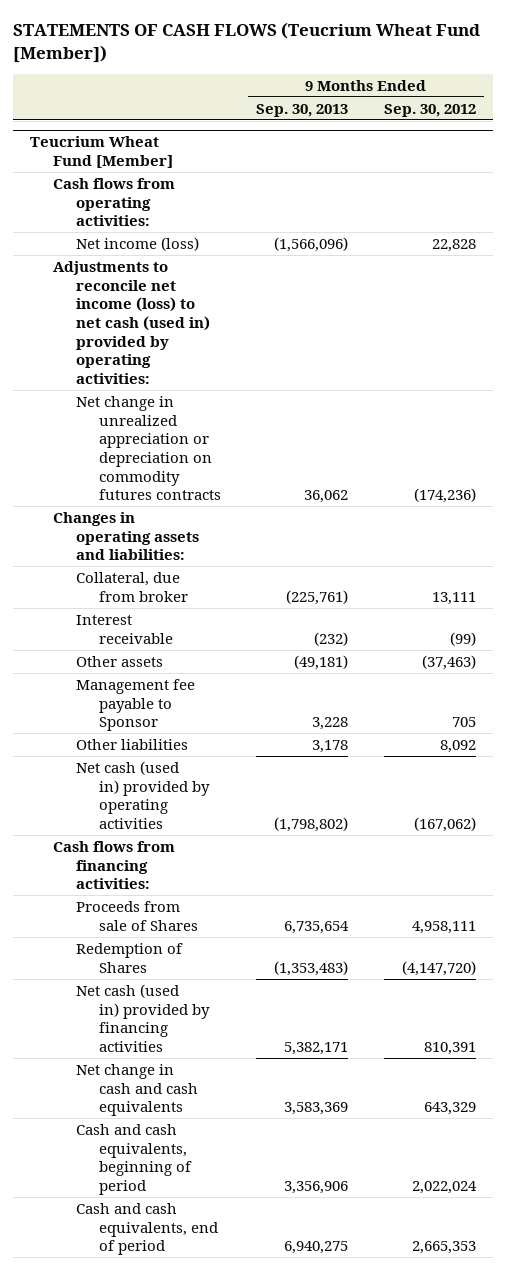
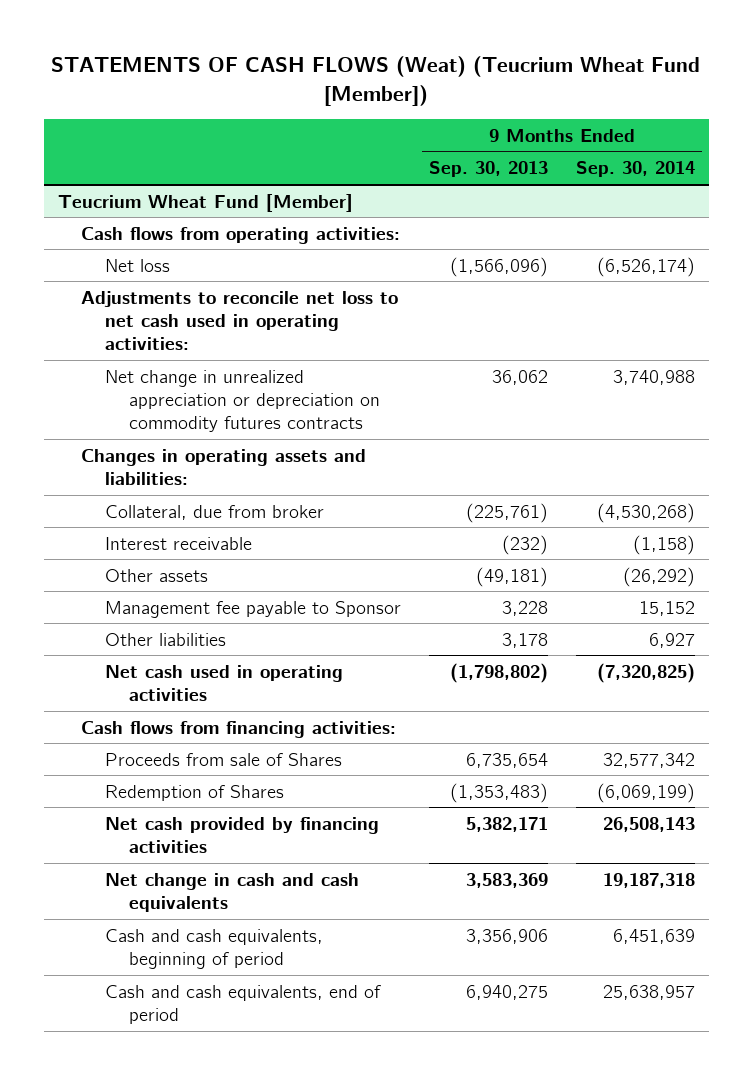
[12,21,480,63] STATEMENTS OF CASH FLOWS (Teucrium Wheat Fund [Member]) -> [51,56,701,107] STATEMENTS OF CASH FLOWS (Weat) (Teucrium Wheat Fund [Member])
[383,103,476,117] Sep. 30, 2012 -> none
none -> [575,161,695,178] Sep. 30, 2014
[76,236,200,251] Net income (loss) -> [105,258,171,272] Net loss
[53,260,211,384] Adjustments to reconcile net income (loss) to net cash (used in) provided by operating activities: -> [81,290,399,351] Adjustments to reconcile net loss to net cash used in operating activities:
[76,760,211,829] Net cash (used in) provided by operating activities -> [105,664,344,701] Net cash used in operating activities
[76,983,211,1052] Net cash (used in) provided by financing activities -> [105,816,380,853] Net cash provided by financing activities

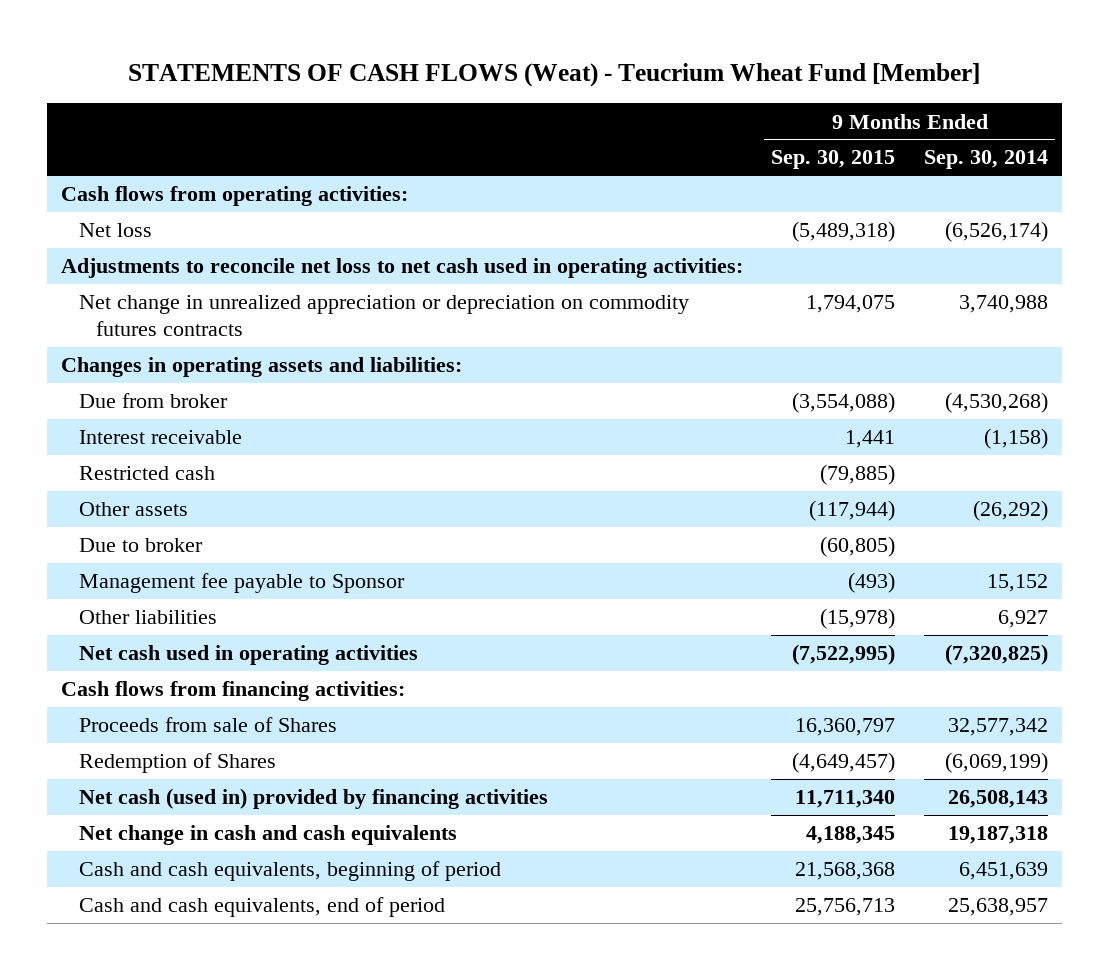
[51,56,701,107] STATEMENTS OF CASH FLOWS (Weat) (Teucrium Wheat Fund [Member]) -> [128,63,981,88] STATEMENTS OF CASH FLOWS (Weat) - Teucrium Wheat Fund [Member]
[428,161,548,178] Sep. 30, 2013 -> none
none -> [771,150,896,170] Sep. 30, 2015
[57,193,353,212] Teucrium Wheat Fund [Member] -> none
[105,504,325,520] Collateral, due from broker -> [78,393,228,409] Due from broker
none -> [78,466,215,481] Restricted cash
none -> [78,538,203,553] Due to broker
[105,816,380,853] Net cash provided by financing activities -> [78,788,548,810] Net cash (used in) provided by financing activities

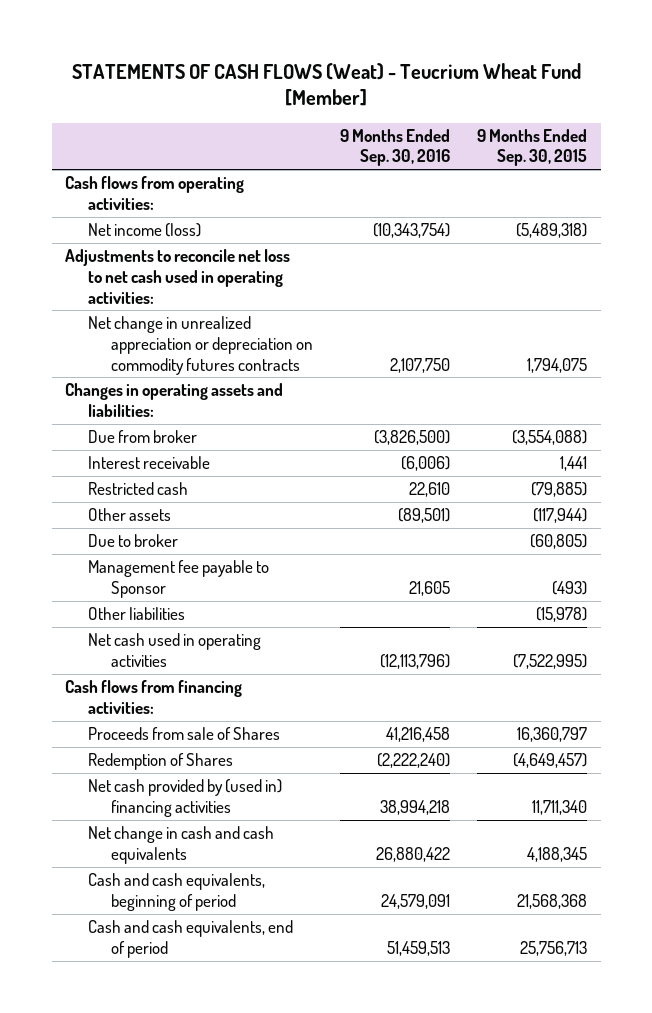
[923,150,1048,170] Sep. 30, 2014 -> none
none -> [340,128,451,167] 9 Months Ended Sep. 30, 2016
[78,223,152,238] Net loss -> [88,223,202,238] Net income (loss)
[78,788,548,810] Net cash (used in) provided by financing activities -> [88,779,283,817] Net cash provided by (used in) financing activities

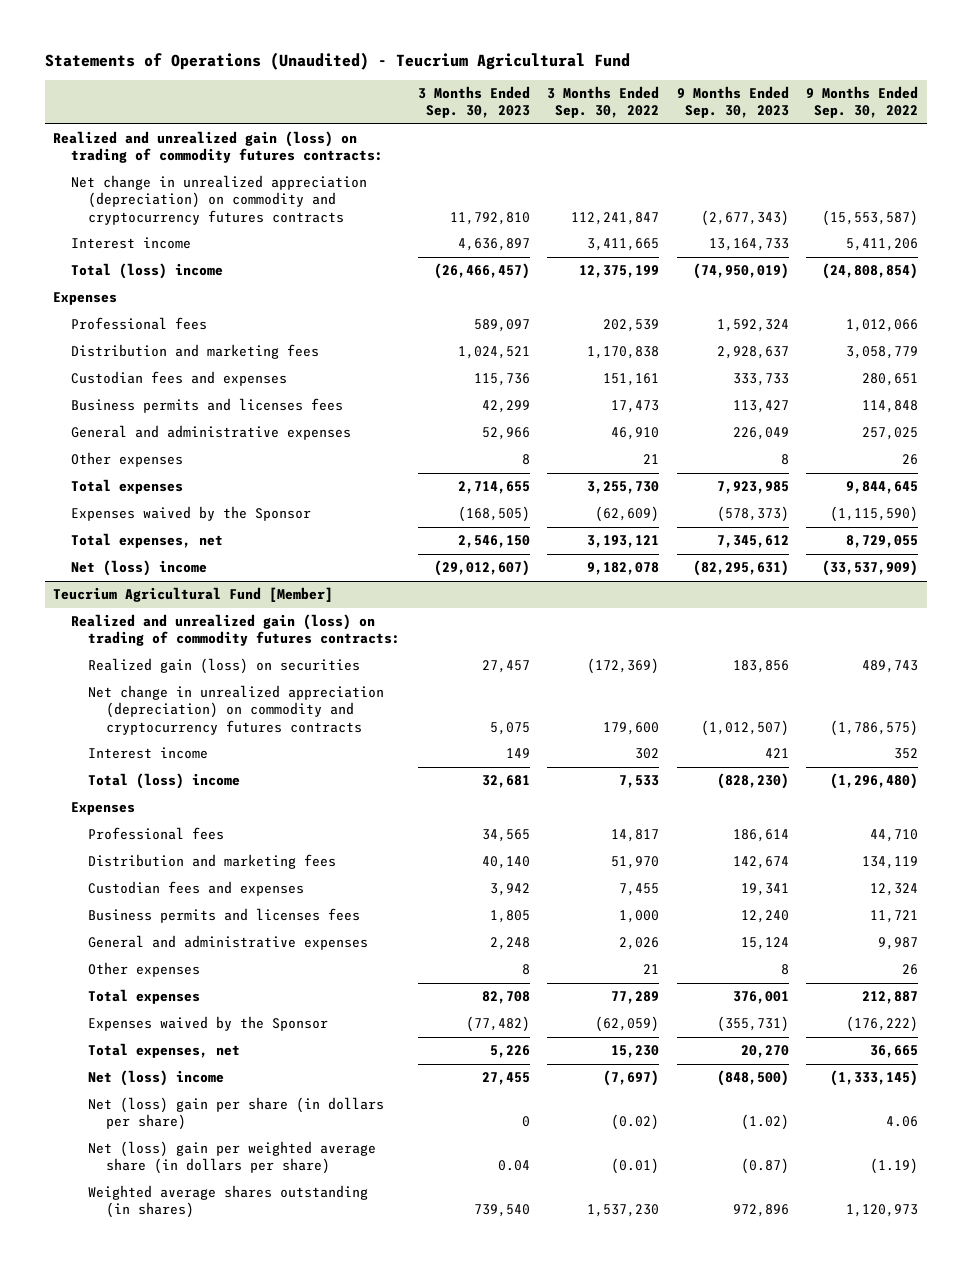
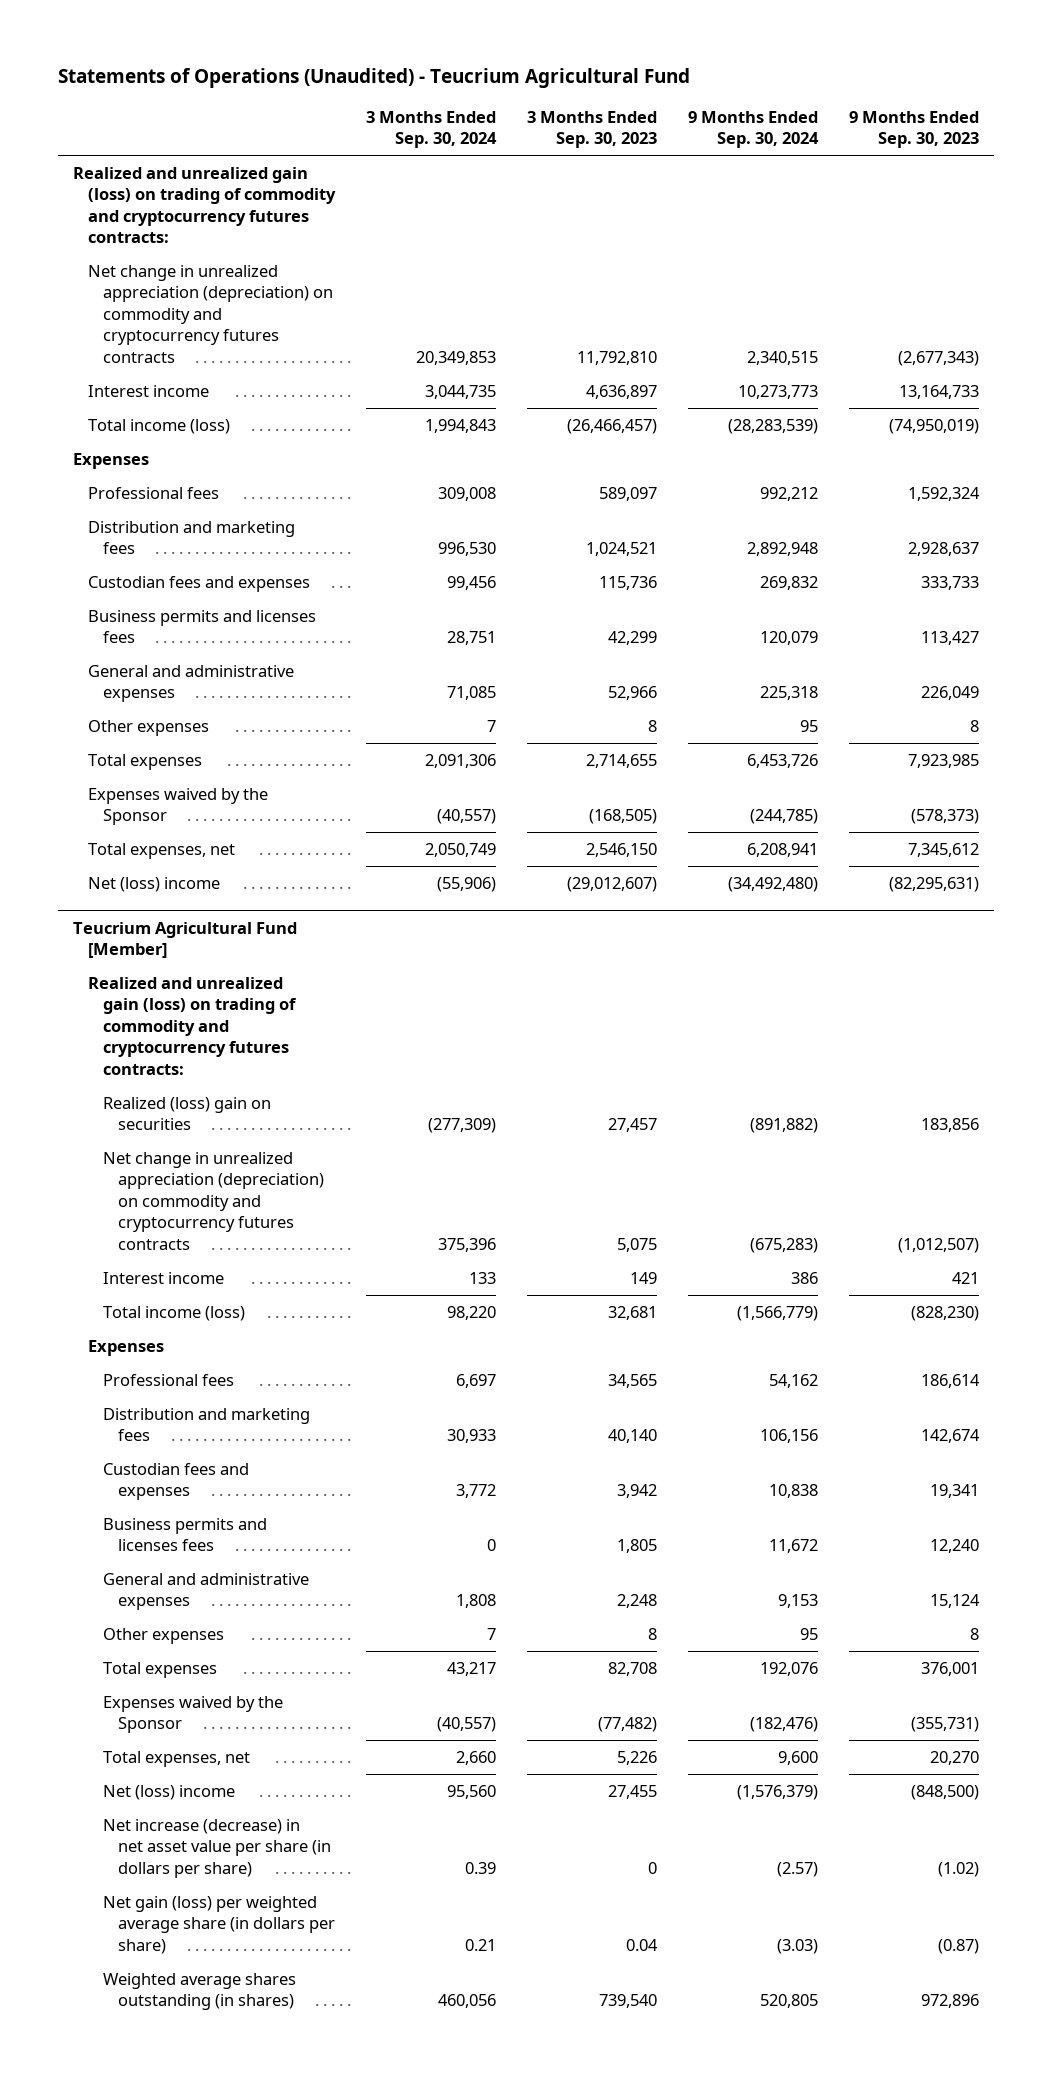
[547,85,660,119] 3 Months Ended Sep. 30, 2022 -> none
[806,85,919,119] 9 Months Ended Sep. 30, 2022 -> none
none -> [366,110,498,149] 3 Months Ended Sep. 30, 2024
none -> [687,110,819,149] 9 Months Ended Sep. 30, 2024
[53,131,383,164] Realized and unrealized gain (loss) on trading of commodity futures contracts: -> [72,166,337,244] Realized and unrealized gain (loss) on trading of commodity and cryptocurrency futures contracts:
[70,263,223,280] Total (loss) income -> [88,418,231,434] Total income (loss)
[70,614,401,647] Realized and unrealized gain (loss) on trading of commodity futures contracts: -> [88,976,298,1075] Realized and unrealized gain (loss) on trading of commodity and cryptocurrency futures contracts:
[88,658,361,675] Realized gain (loss) on securities -> [103,1096,272,1131] Realized (loss) gain on securities
[88,773,241,790] Total (loss) income -> [103,1305,246,1321] Total income (loss)
[88,1097,385,1131] Net (loss) gain per share (in dollars per share) -> [103,1818,332,1878] Net increase (decrease) in net asset value per share (in dollars per share)
[88,1141,377,1175] Net (loss) gain per weighted average share (in dollars per share) -> [103,1895,336,1954] Net gain (loss) per weighted average share (in dollars per share)

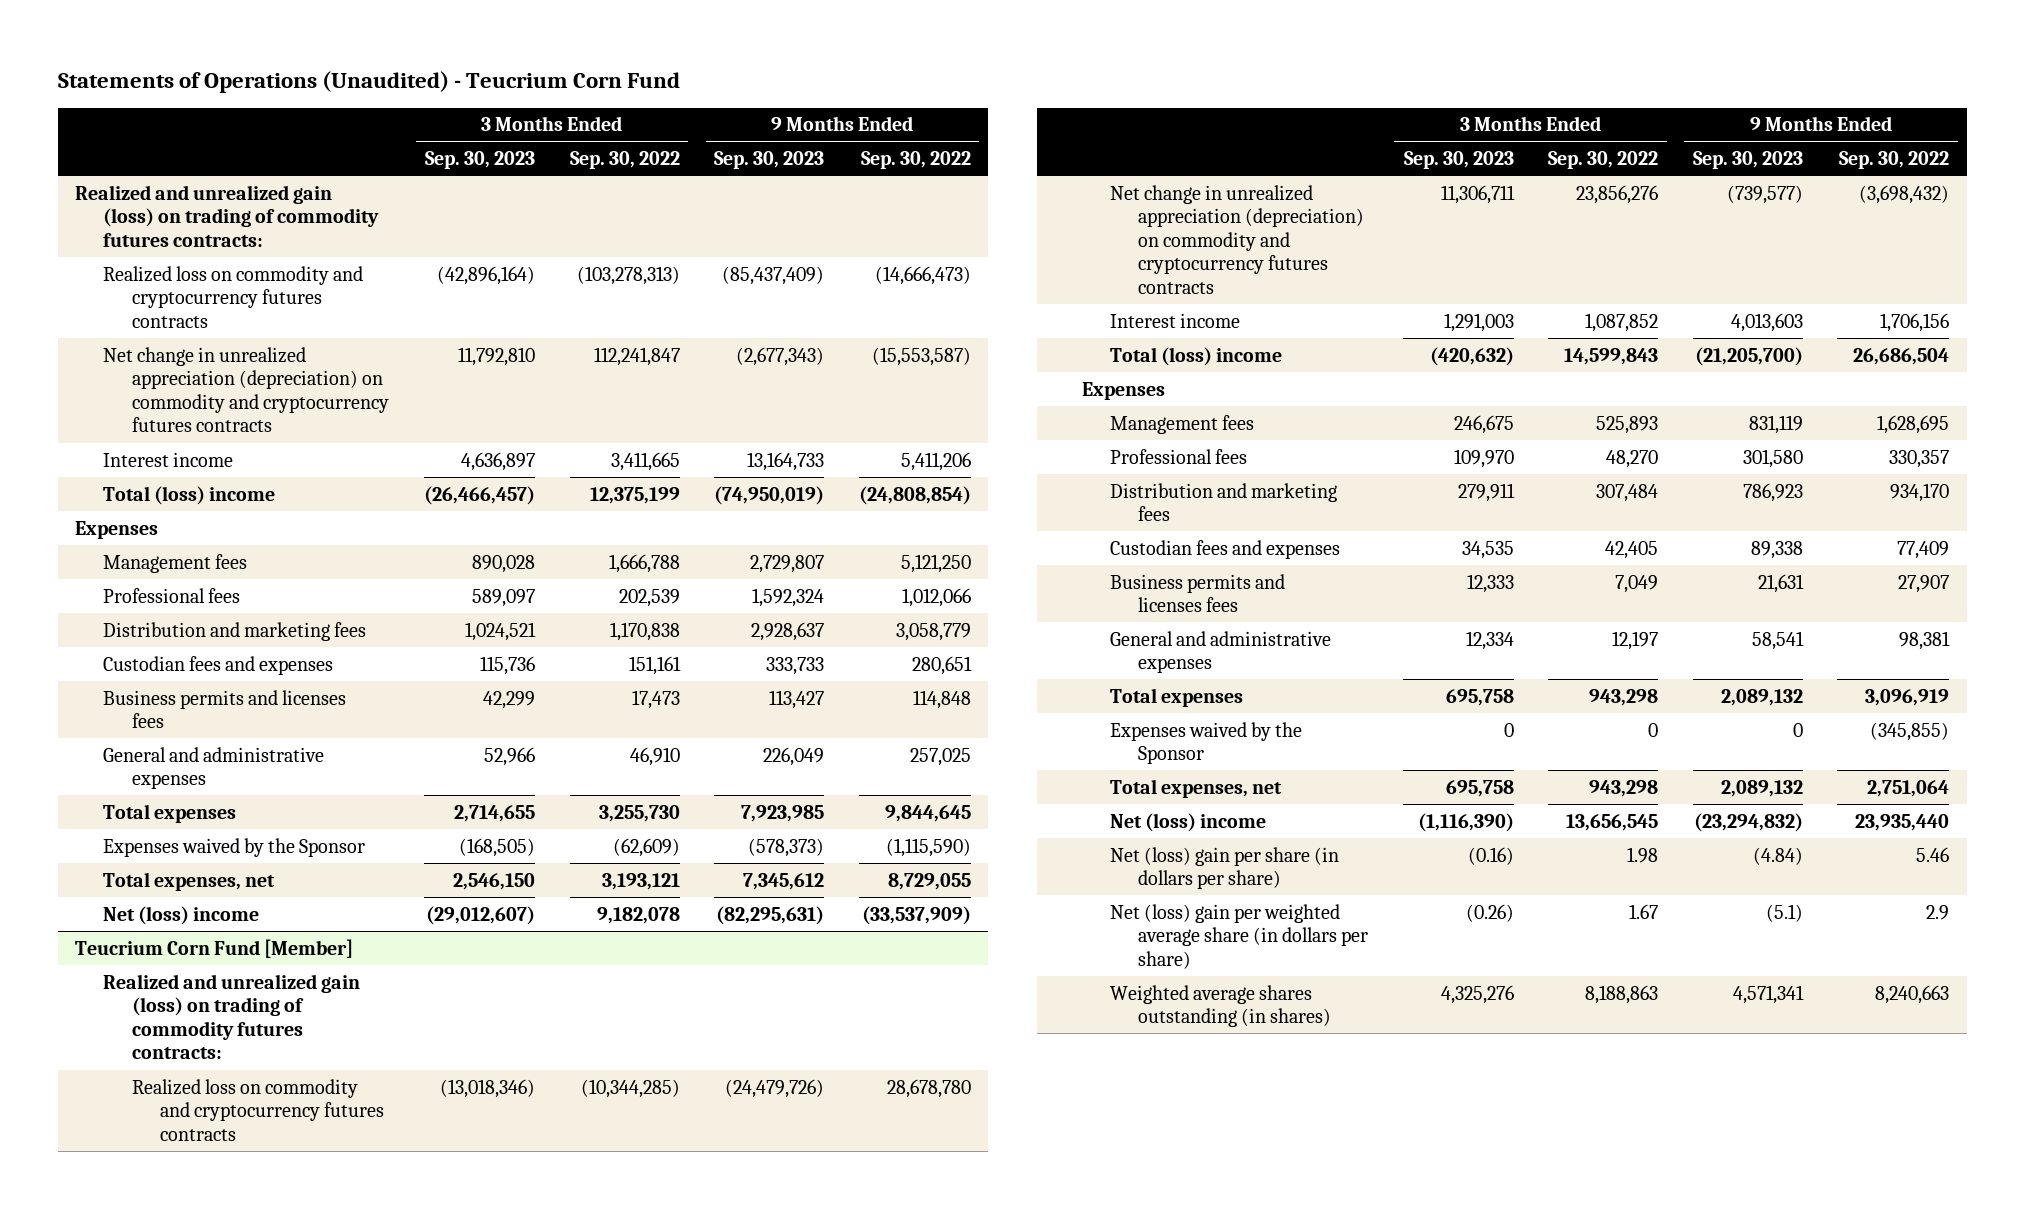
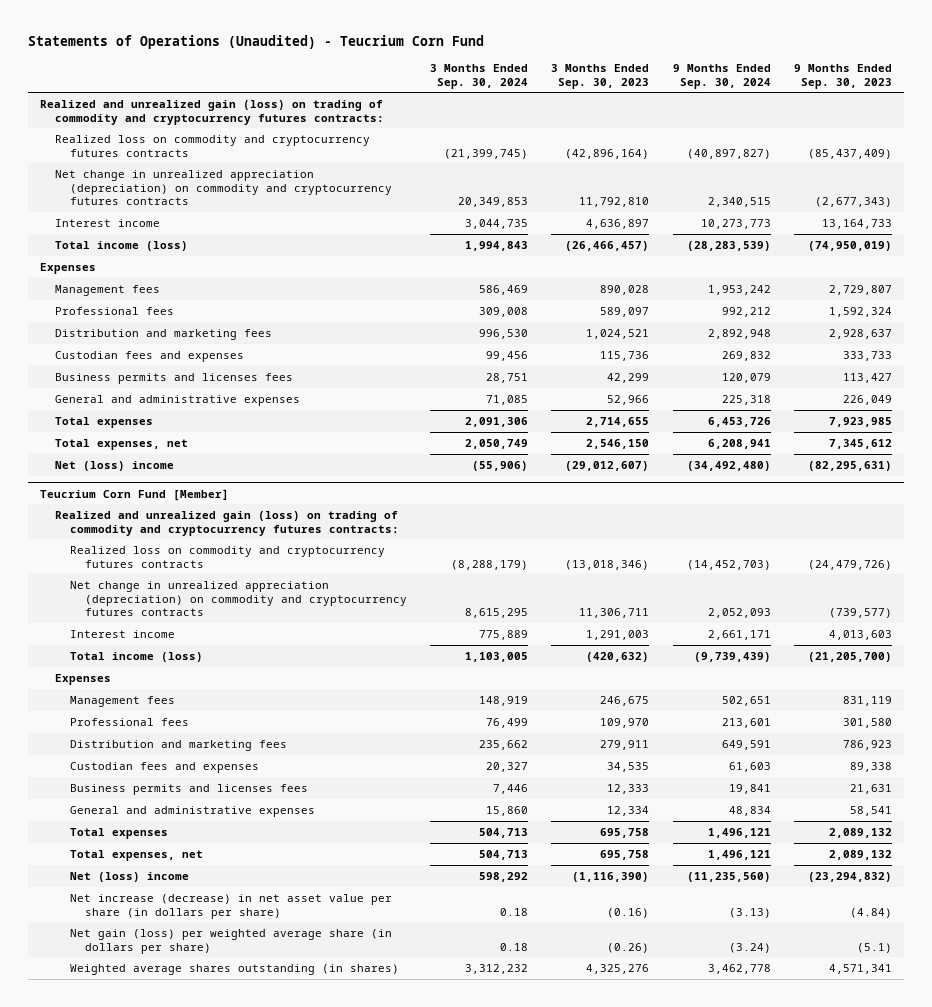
[569,151,680,170] Sep. 30, 2022 -> none
[860,151,971,170] Sep. 30, 2022 -> none
none -> [429,63,528,89] 3 Months Ended Sep. 30, 2024
none -> [672,63,771,89] 9 Months Ended Sep. 30, 2024
[75,184,380,247] Realized and unrealized gain (loss) on trading of commodity futures contracts: -> [40,99,384,125] Realized and unrealized gain (loss) on trading of commodity and cryptocurrency futures contracts:
[103,485,276,505] Total (loss) income -> [54,240,188,251] Total income (loss)
[103,837,366,857] Expenses waived by the Sponsor -> none
[103,973,361,1060] Realized and unrealized gain (loss) on trading of commodity futures contracts: -> [54,510,399,536] Realized and unrealized gain (loss) on trading of commodity and cryptocurrency futures contracts:
[1110,346,1283,366] Total (loss) income -> [69,651,203,662] Total income (loss)
[1110,721,1303,765] Expenses waived by the Sponsor -> none
[1110,846,1340,890] Net (loss) gain per share (in dollars per share) -> [69,893,392,919] Net increase (decrease) in net asset value per share (in dollars per share)
[1110,903,1369,969] Net (loss) gain per weighted average share (in dollars per share) -> [69,928,392,954] Net gain (loss) per weighted average share (in dollars per share)

